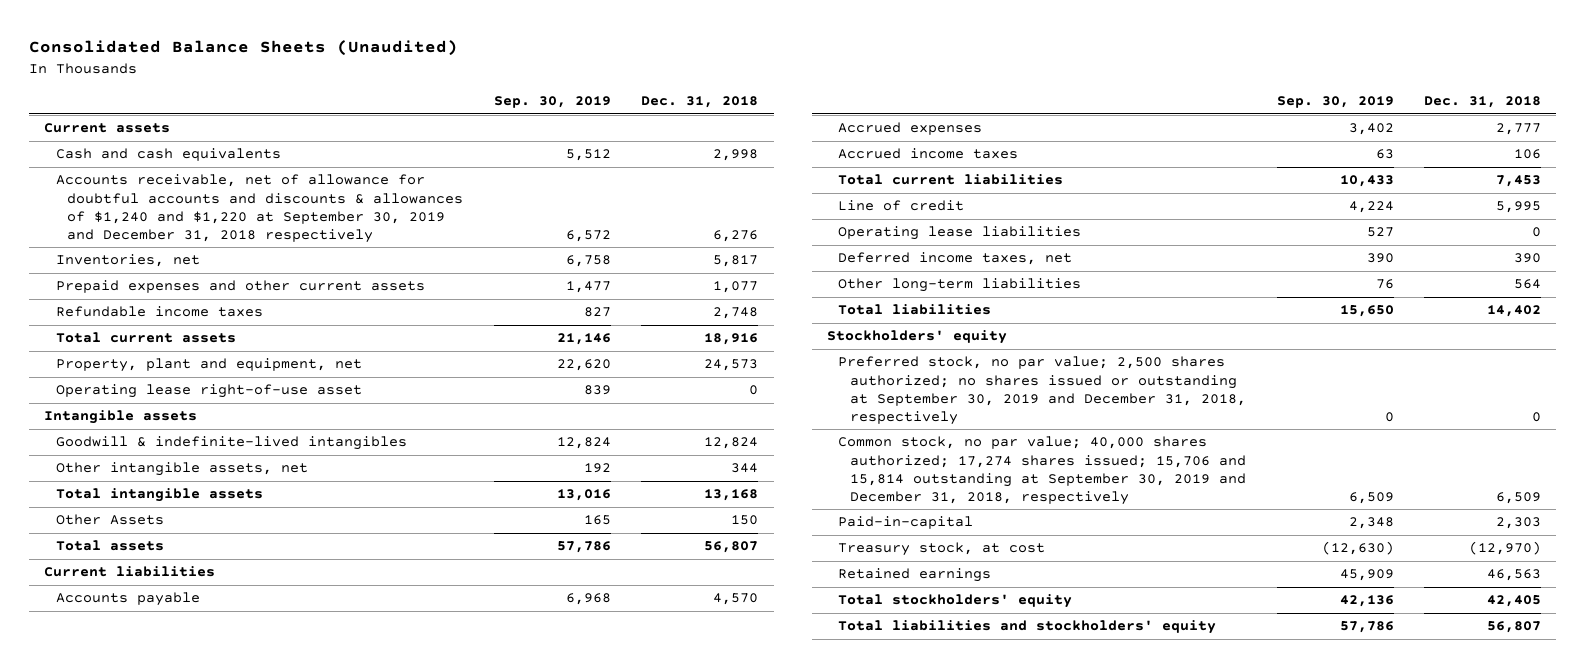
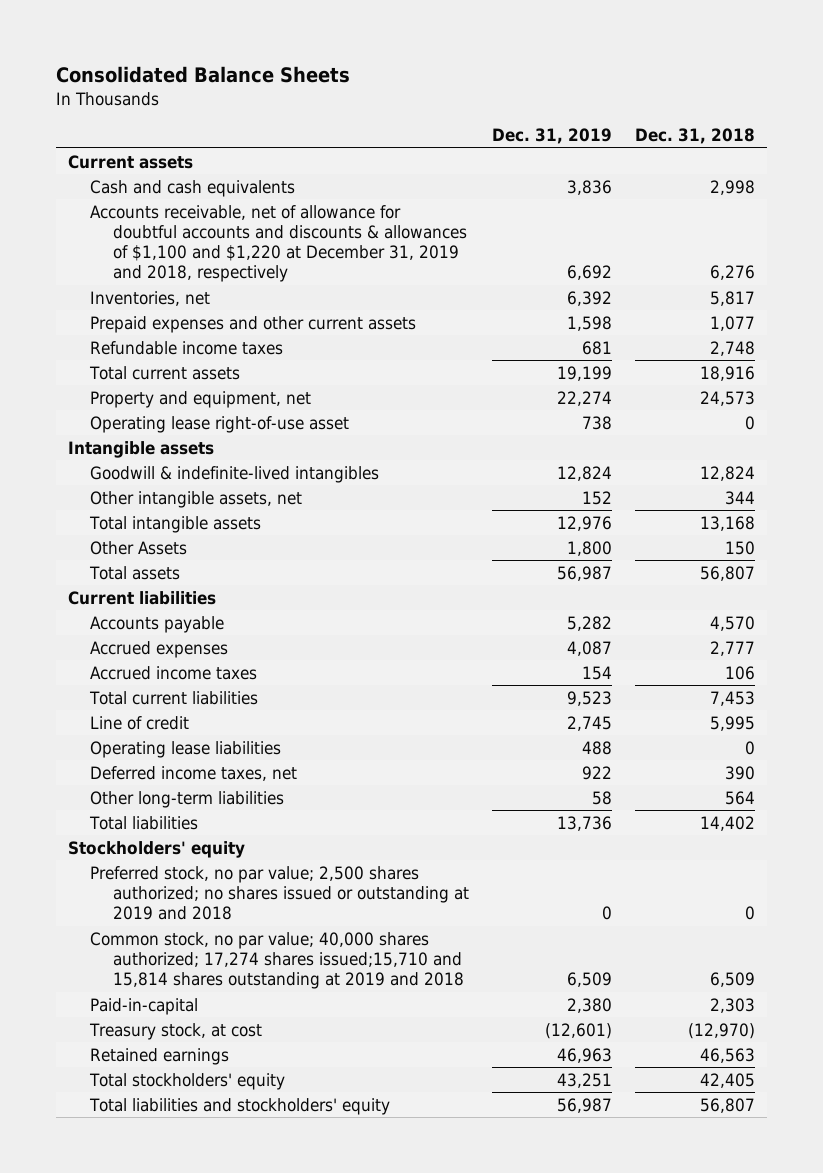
[28,40,458,57] Consolidated Balance Sheets (Unaudited) -> [56,66,351,84] Consolidated Balance Sheets
[493,96,611,109] Sep. 30, 2019 -> none
none -> [492,128,613,145] Dec. 31, 2019
[55,174,464,243] Accounts receivable, net of allowance for doubtful accounts and discounts & allowances of $1,240 and $1,220 at September 30, 2019 and December 31, 2018 respectively -> [90,204,468,283] Accounts receivable, net of allowance for doubtful accounts and discounts & allowances of $1,100 and $1,220 at December 31, 2019 and 2018, respectively
[55,358,362,373] Property, plant and equipment, net -> [90,390,312,408] Property and equipment, net
[838,356,1247,425] Preferred stock, no par value; 2,500 shares authorized; no shares issued or outstanding at September 30, 2019 and December 31, 2018, respectively -> [90,865,470,921] Preferred stock, no par value; 2,500 shares authorized; no shares issued or outstanding at 2019 and 2018
[838,436,1247,505] Common stock, no par value; 40,000 shares authorized; 17,274 shares issued; 15,706 and 15,814 outstanding at September 30, 2019 and December 31, 2018, respectively -> [90,931,465,990] Common stock, no par value; 40,000 shares authorized; 17,274 shares issued;15,710 and 15,814 shares outstanding at 2019 and 2018

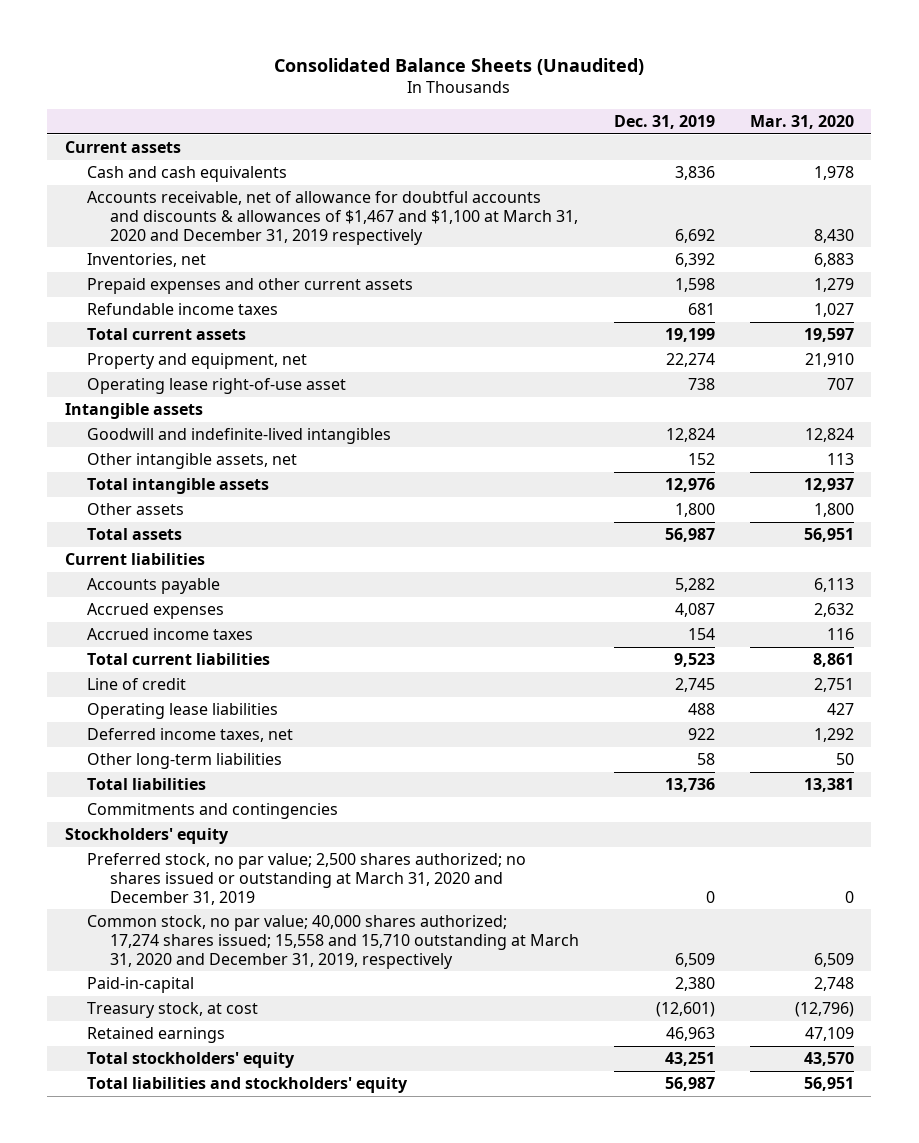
[56,66,351,84] Consolidated Balance Sheets -> [274,57,645,75] Consolidated Balance Sheets (Unaudited)
[635,128,756,145] Dec. 31, 2018 -> none
none -> [749,115,854,130] Mar. 31, 2020
[90,204,468,283] Accounts receivable, net of allowance for doubtful accounts and discounts & allowances of $1,100 and $1,220 at December 31, 2019 and 2018, respectively -> [87,191,578,245] Accounts receivable, net of allowance for doubtful accounts and discounts & allowances of $1,467 and $1,100 at March 31, 2020 and December 31, 2019 respectively
[90,465,380,483] Goodwill & indefinite-lived intangibles -> [87,428,392,445] Goodwill and indefinite-lived intangibles
[90,540,188,555] Other Assets -> [87,503,185,516] Other assets
none -> [87,803,339,820] Commitments and contingencies
[90,865,470,921] Preferred stock, no par value; 2,500 shares authorized; no shares issued or outstanding at 2019 and 2018 -> [87,853,527,905] Preferred stock, no par value; 2,500 shares authorized; no shares issued or outstanding at March 31, 2020 and December 31, 2019
[90,931,465,990] Common stock, no par value; 40,000 shares authorized; 17,274 shares issued;15,710 and 15,814 shares outstanding at 2019 and 2018 -> [87,915,579,969] Common stock, no par value; 40,000 shares authorized; 17,274 shares issued; 15,558 and 15,710 outstanding at March 31, 2020 and December 31, 2019, respectively

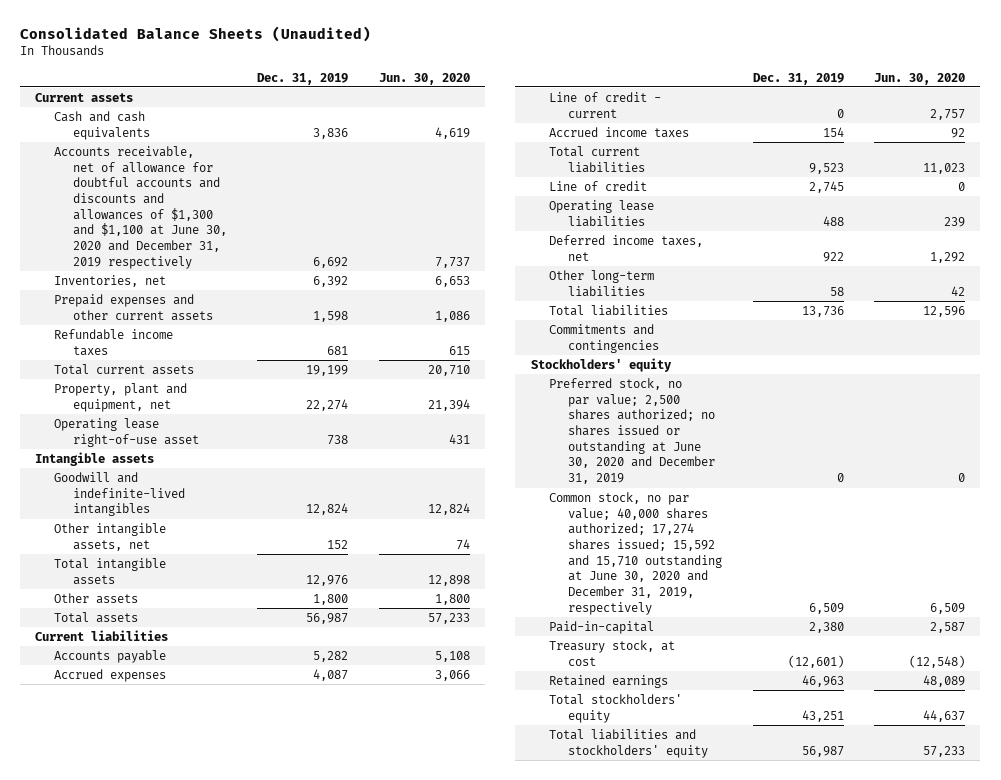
[749,115,854,130] Mar. 31, 2020 -> none
none -> [378,72,470,85] Jun. 30, 2020
[87,191,578,245] Accounts receivable, net of allowance for doubtful accounts and discounts & allowances of $1,467 and $1,100 at March 31, 2020 and December 31, 2019 respectively -> [54,145,227,269] Accounts receivable, net of allowance for doubtful accounts and discounts and allowances of $1,300 and $1,100 at June 30, 2020 and December 31, 2019 respectively
[87,353,308,370] Property and equipment, net -> [54,382,188,412] Property, plant and equipment, net
none -> [549,91,662,118] Line of credit - current
[87,853,527,905] Preferred stock, no par value; 2,500 shares authorized; no shares issued or outstanding at March 31, 2020 and December 31, 2019 -> [549,377,715,485] Preferred stock, no par value; 2,500 shares authorized; no shares issued or outstanding at June 30, 2020 and December 31, 2019
[87,915,579,969] Common stock, no par value; 40,000 shares authorized; 17,274 shares issued; 15,558 and 15,710 outstanding at March 31, 2020 and December 31, 2019, respectively -> [549,491,722,615] Common stock, no par value; 40,000 shares authorized; 17,274 shares issued; 15,592 and 15,710 outstanding at June 30, 2020 and December 31, 2019, respectively

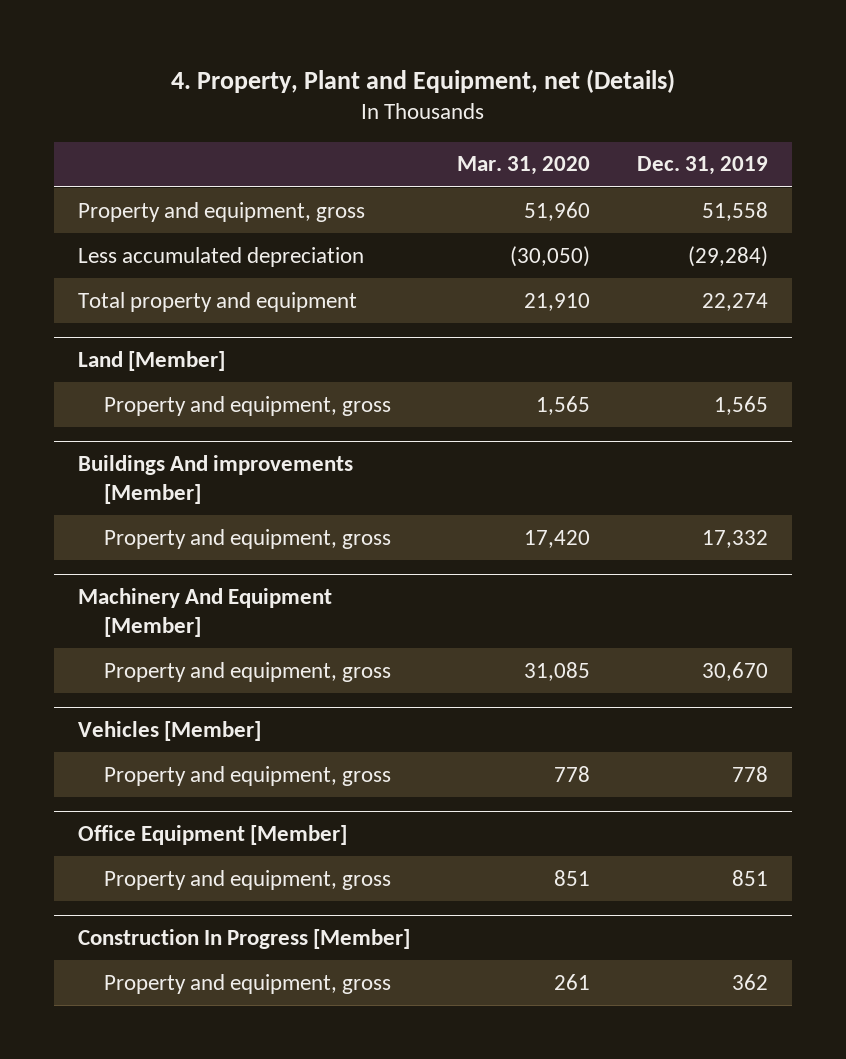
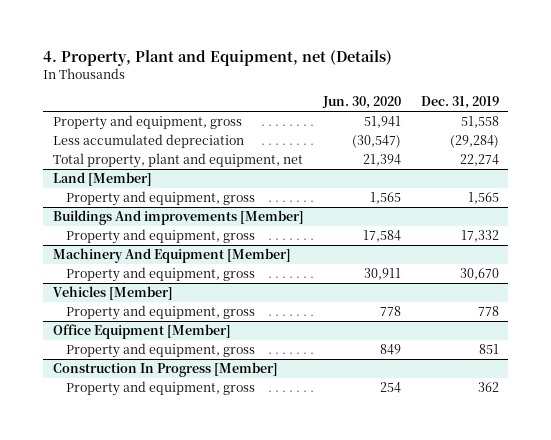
[456,156,590,176] Mar. 31, 2020 -> none
none -> [322,95,402,109] Jun. 30, 2020
[77,291,357,312] Total property and equipment -> [52,153,303,169] Total property, plant and equipment, net

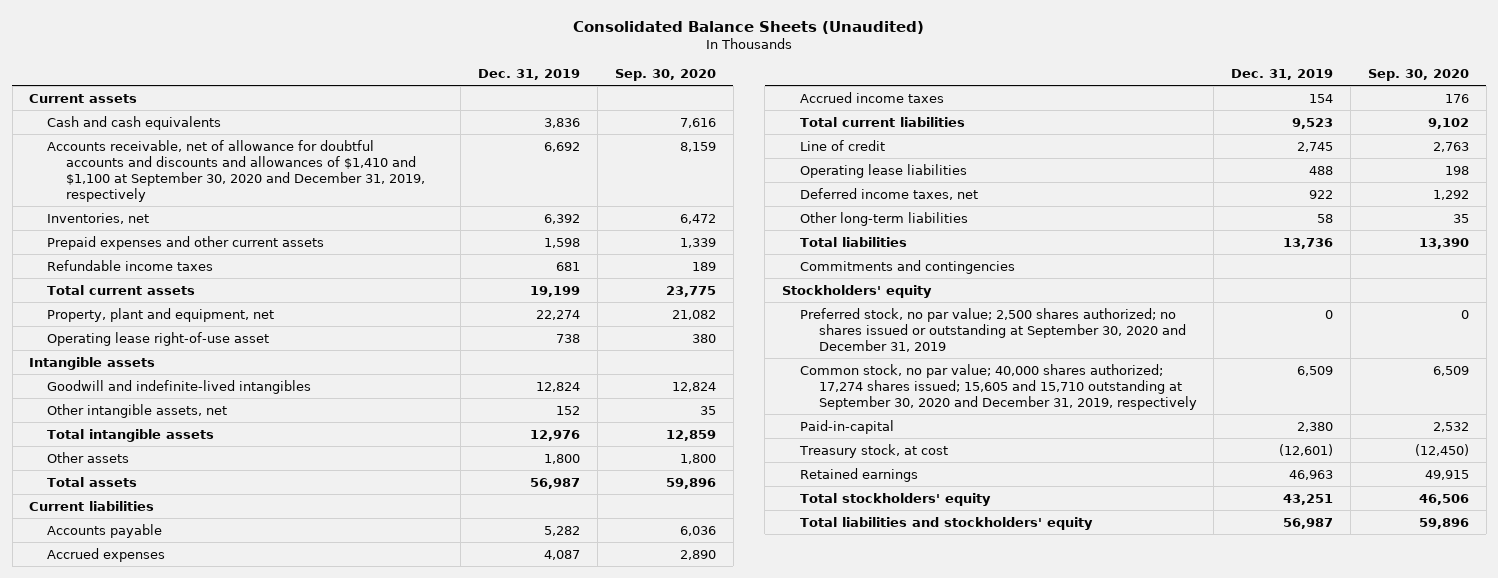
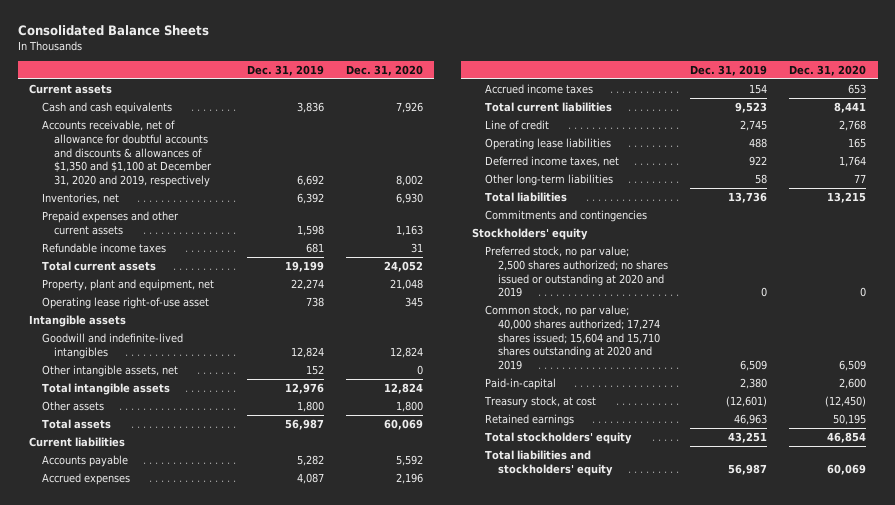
[573,20,925,34] Consolidated Balance Sheets (Unaudited) -> [17,24,209,36] Consolidated Balance Sheets
[614,68,716,81] Sep. 30, 2020 -> none
none -> [345,64,423,76] Dec. 31, 2020
[47,139,425,202] Accounts receivable, net of allowance for doubtful accounts and discounts and allowances of $1,410 and $1,100 at September 30, 2020 and December 31, 2019, respectively -> [41,119,213,188] Accounts receivable, net of allowance for doubtful accounts and discounts & allowances of $1,350 and $1,100 at December 31, 2020 and 2019, respectively
[800,307,1186,352] Preferred stock, no par value; 2,500 shares authorized; no shares issued or outstanding at September 30, 2020 and December 31, 2019 -> [485,245,668,298] Preferred stock, no par value; 2,500 shares authorized; no shares issued or outstanding at 2020 and 2019
[800,363,1197,410] Common stock, no par value; 40,000 shares authorized; 17,274 shares issued; 15,605 and 15,710 outstanding at September 30, 2020 and December 31, 2019, respectively -> [485,304,660,371] Common stock, no par value; 40,000 shares authorized; 17,274 shares issued; 15,604 and 15,710 shares outstanding at 2020 and 2019

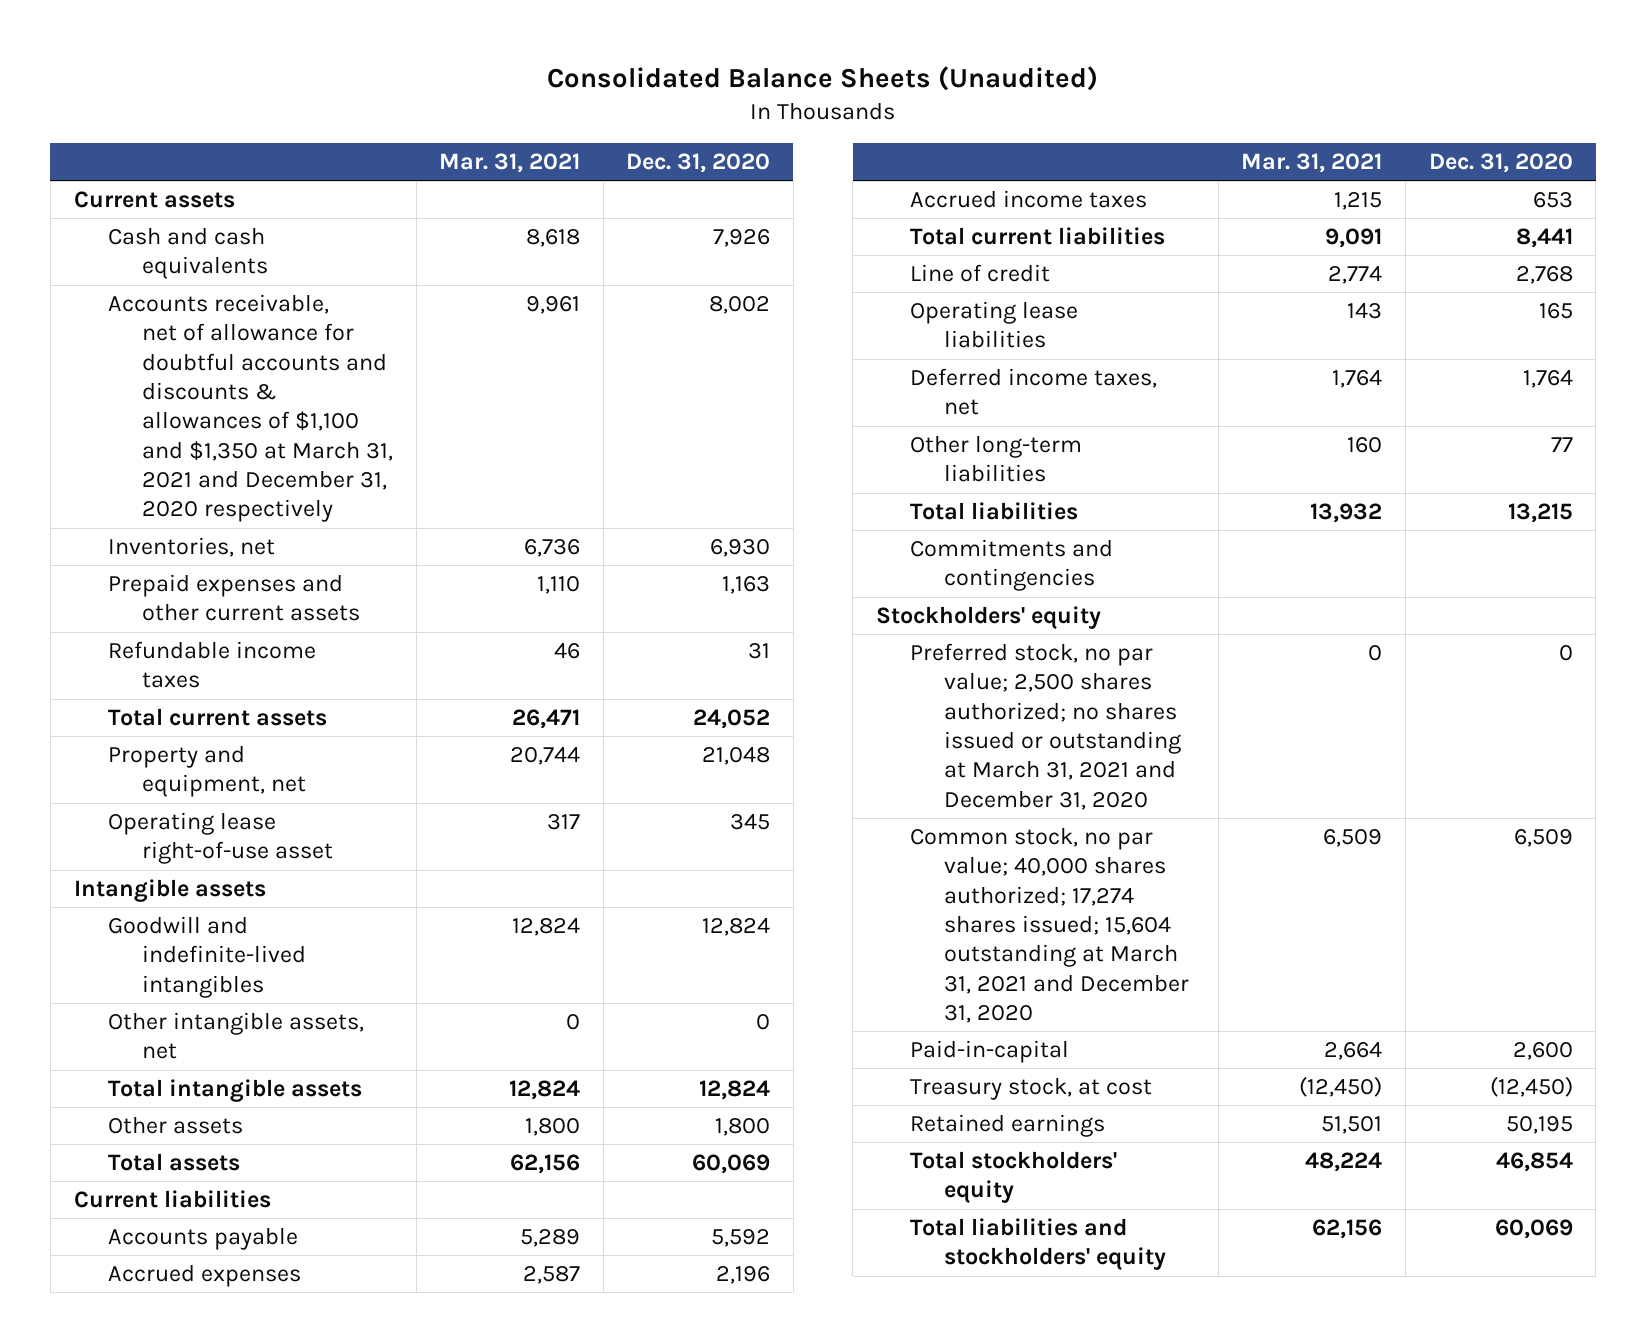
[17,24,209,36] Consolidated Balance Sheets -> [547,66,1099,92] Consolidated Balance Sheets (Unaudited)
[246,64,324,76] Dec. 31, 2019 -> none
none -> [439,153,581,174] Mar. 31, 2021
[41,119,213,188] Accounts receivable, net of allowance for doubtful accounts and discounts & allowances of $1,350 and $1,100 at December 31, 2020 and 2019, respectively -> [107,294,393,523] Accounts receivable, net of allowance for doubtful accounts and discounts & allowances of $1,100 and $1,350 at March 31, 2021 and December 31, 2020 respectively
[41,278,214,291] Property, plant and equipment, net -> [107,745,306,798] Property and equipment, net
[485,245,668,298] Preferred stock, no par value; 2,500 shares authorized; no shares issued or outstanding at 2020 and 2019 -> [910,643,1182,810] Preferred stock, no par value; 2,500 shares authorized; no shares issued or outstanding at March 31, 2021 and December 31, 2020
[485,304,660,371] Common stock, no par value; 40,000 shares authorized; 17,274 shares issued; 15,604 and 15,710 shares outstanding at 2020 and 2019 -> [910,827,1190,1024] Common stock, no par value; 40,000 shares authorized; 17,274 shares issued; 15,604 outstanding at March 31, 2021 and December 31, 2020

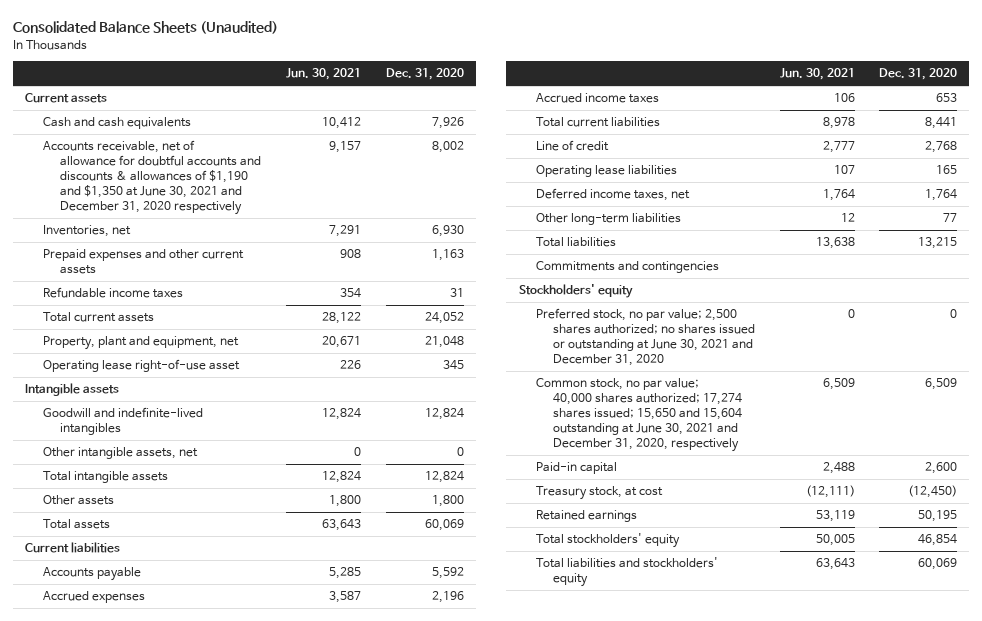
[439,153,581,174] Mar. 31, 2021 -> none
none -> [286,68,362,81] Jun. 30, 2021
[107,294,393,523] Accounts receivable, net of allowance for doubtful accounts and discounts & allowances of $1,100 and $1,350 at March 31, 2021 and December 31, 2020 respectively -> [42,140,262,216] Accounts receivable, net of allowance for doubtful accounts and discounts & allowances of $1,190 and $1,350 at June 30, 2021 and December 31, 2020 respectively
[107,745,306,798] Property and equipment, net -> [42,336,239,351] Property, plant and equipment, net
[910,643,1182,810] Preferred stock, no par value; 2,500 shares authorized; no shares issued or outstanding at March 31, 2021 and December 31, 2020 -> [535,308,756,367] Preferred stock, no par value; 2,500 shares authorized; no shares issued or outstanding at June 30, 2021 and December 31, 2020
[910,827,1190,1024] Common stock, no par value; 40,000 shares authorized; 17,274 shares issued; 15,604 outstanding at March 31, 2021 and December 31, 2020 -> [535,378,743,453] Common stock, no par value; 40,000 shares authorized; 17,274 shares issued; 15,650 and 15,604 outstanding at June 30, 2021 and December 31, 2020, respectively
[910,1040,1070,1064] Paid-in-capital -> [535,462,617,475] Paid-in capital

